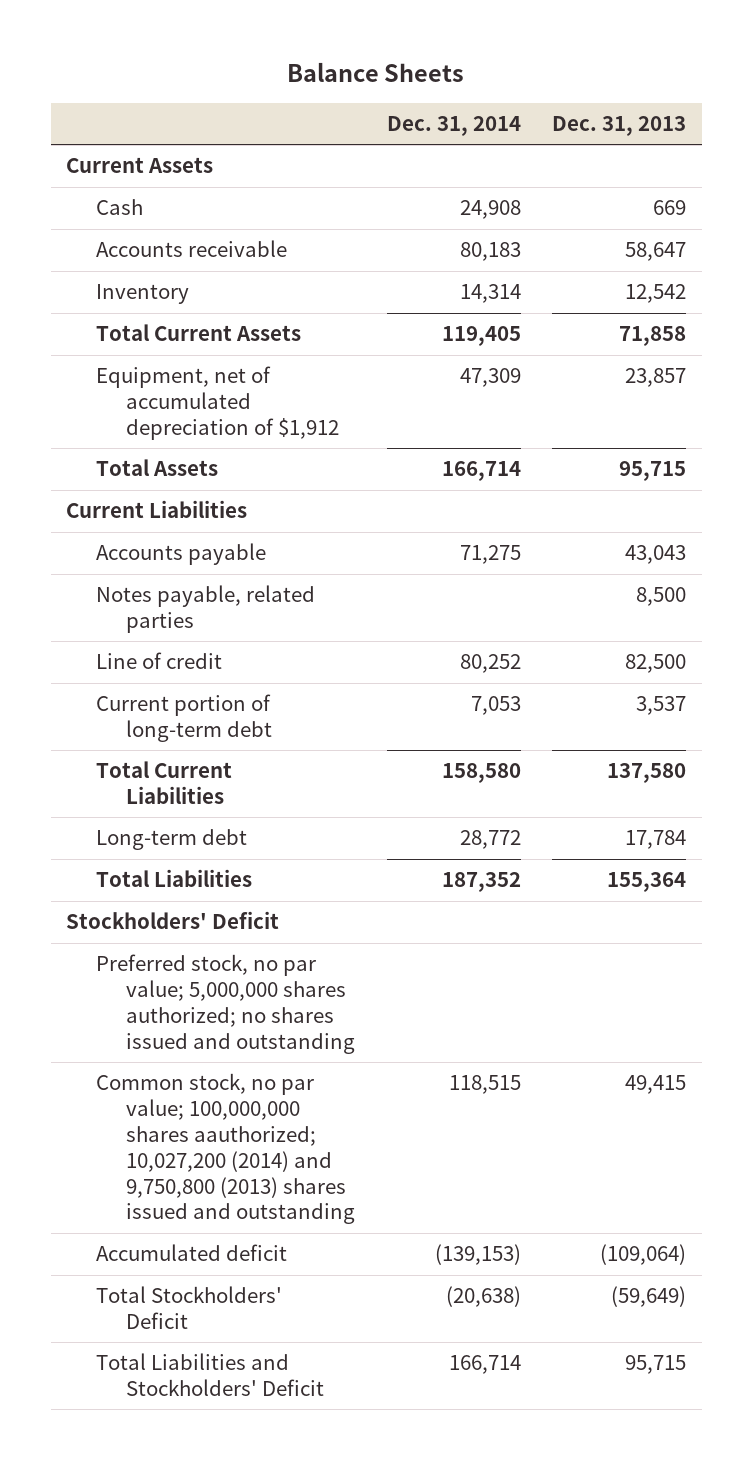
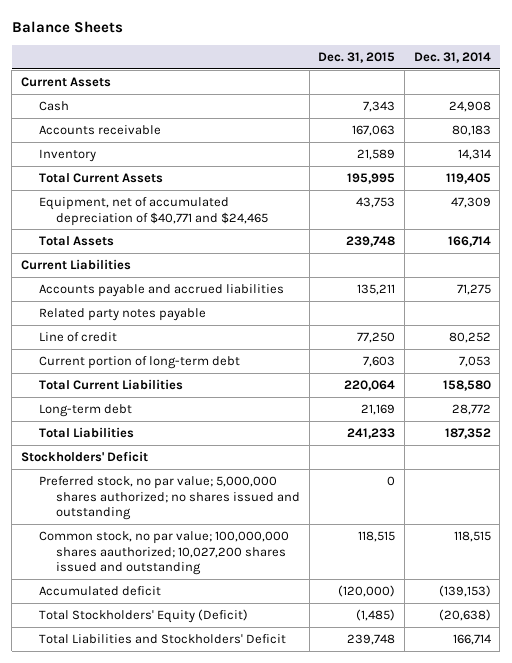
[552,115,687,136] Dec. 31, 2013 -> none
none -> [318,51,396,63] Dec. 31, 2015
[96,366,340,440] Equipment, net of accumulated depreciation of $1,912 -> [38,196,269,226] Equipment, net of accumulated depreciation of $40,771 and $24,465
[96,543,267,566] Accounts payable -> [38,283,284,297] Accounts payable and accrued liabilities
[96,585,316,634] Notes payable, related parties -> [38,307,206,321] Related party notes payable
[96,1073,356,1225] Common stock, no par value; 100,000,000 shares aauthorized; 10,027,200 (2014) and 9,750,800 (2013) shares issued and outstanding -> [38,530,289,576] Common stock, no par value; 100,000,000 shares aauthorized; 10,027,200 shares issued and outstanding
[96,1286,283,1330] Total Stockholders' Deficit -> [38,608,248,623] Total Stockholders' Equity (Deficit)

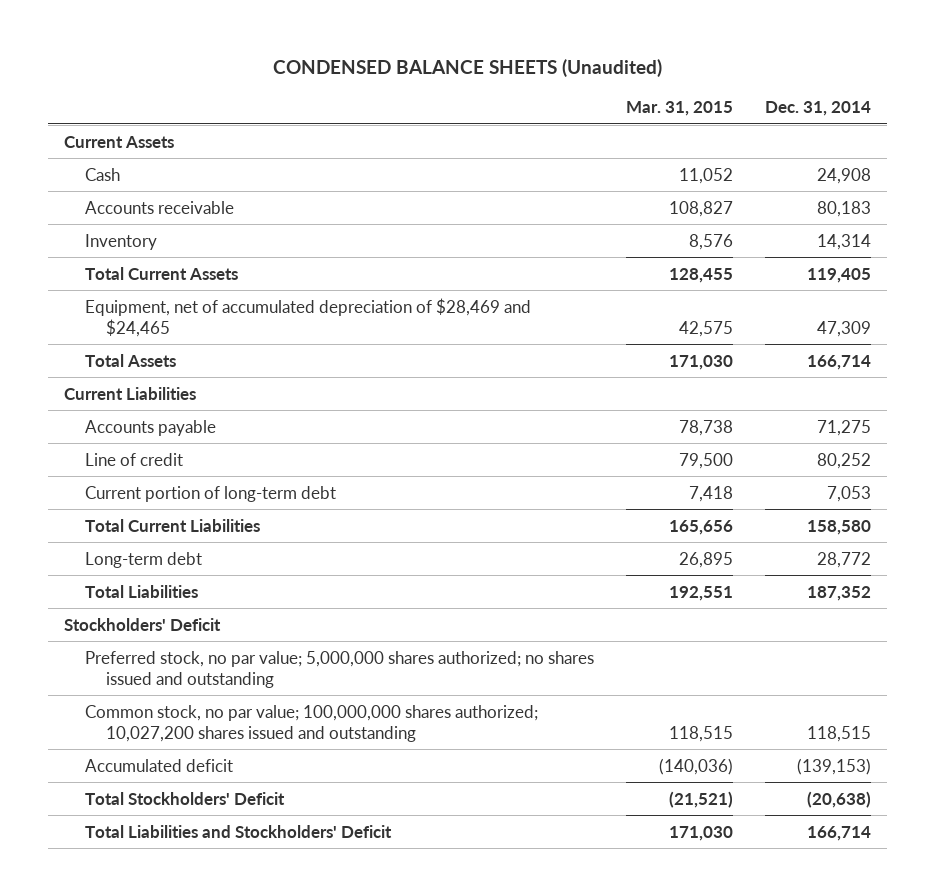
[11,21,123,34] Balance Sheets -> [272,58,662,77] CONDENSED BALANCE SHEETS (Unaudited)
[318,51,396,63] Dec. 31, 2015 -> none
none -> [626,101,734,117] Mar. 31, 2015
[38,196,269,226] Equipment, net of accumulated depreciation of $40,771 and $24,465 -> [85,297,532,337] Equipment, net of accumulated depreciation of $28,469 and $24,465
[38,307,206,321] Related party notes payable -> none
[38,283,284,297] Accounts payable and accrued liabilities -> [85,419,217,436] Accounts payable
[38,530,289,576] Common stock, no par value; 100,000,000 shares aauthorized; 10,027,200 shares issued and outstanding -> [85,704,539,742] Common stock, no par value; 100,000,000 shares authorized; 10,027,200 shares issued and outstanding
[38,608,248,623] Total Stockholders' Equity (Deficit) -> [85,791,286,805] Total Stockholders' Deficit

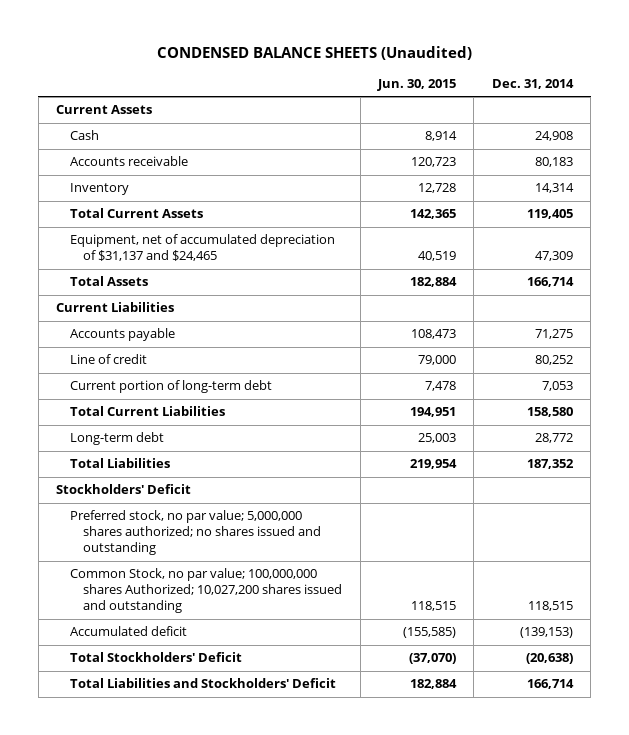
[626,101,734,117] Mar. 31, 2015 -> none
none -> [377,78,457,91] Jun. 30, 2015
[85,297,532,337] Equipment, net of accumulated depreciation of $28,469 and $24,465 -> [69,234,335,262] Equipment, net of accumulated depreciation of $31,137 and $24,465
[85,704,539,742] Common stock, no par value; 100,000,000 shares authorized; 10,027,200 shares issued and outstanding -> [69,568,343,614] Common Stock, no par value; 100,000,000 shares Authorized; 10,027,200 shares issued and outstanding

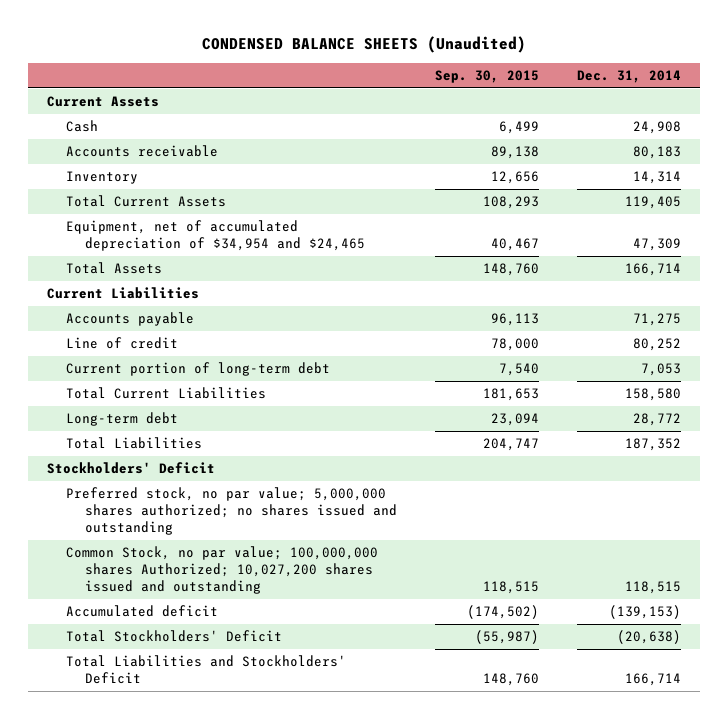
[377,78,457,91] Jun. 30, 2015 -> none
none -> [435,69,540,83] Sep. 30, 2015
[69,234,335,262] Equipment, net of accumulated depreciation of $31,137 and $24,465 -> [66,220,366,252] Equipment, net of accumulated depreciation of $34,954 and $24,465

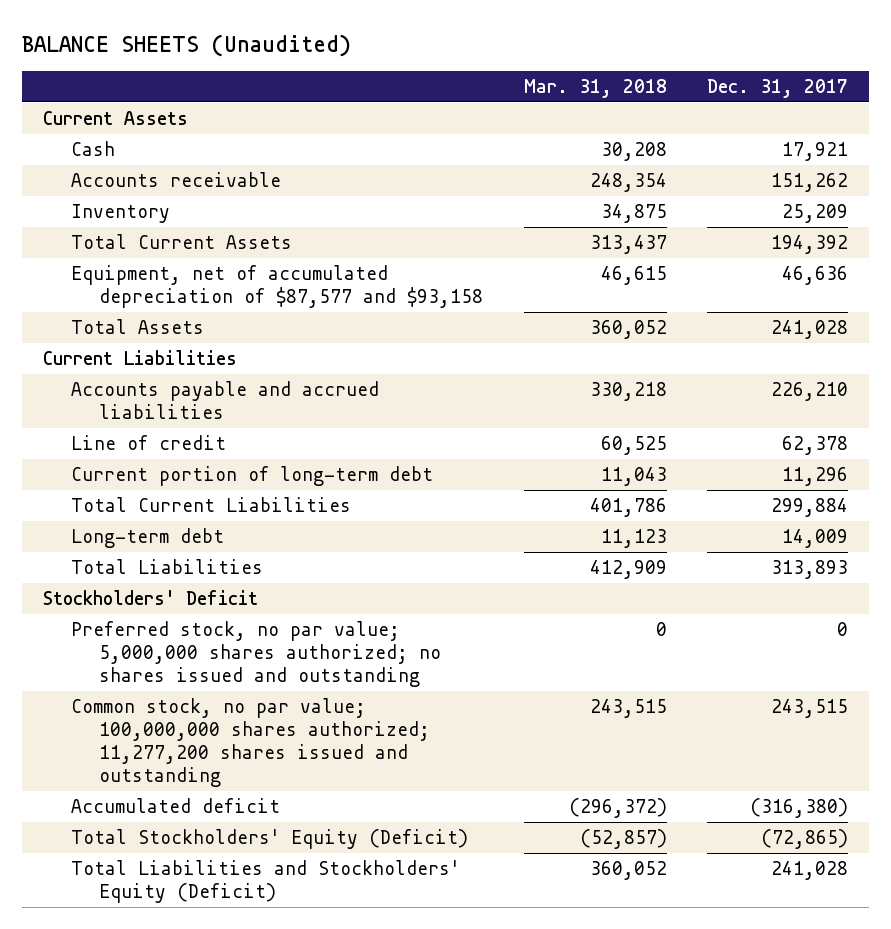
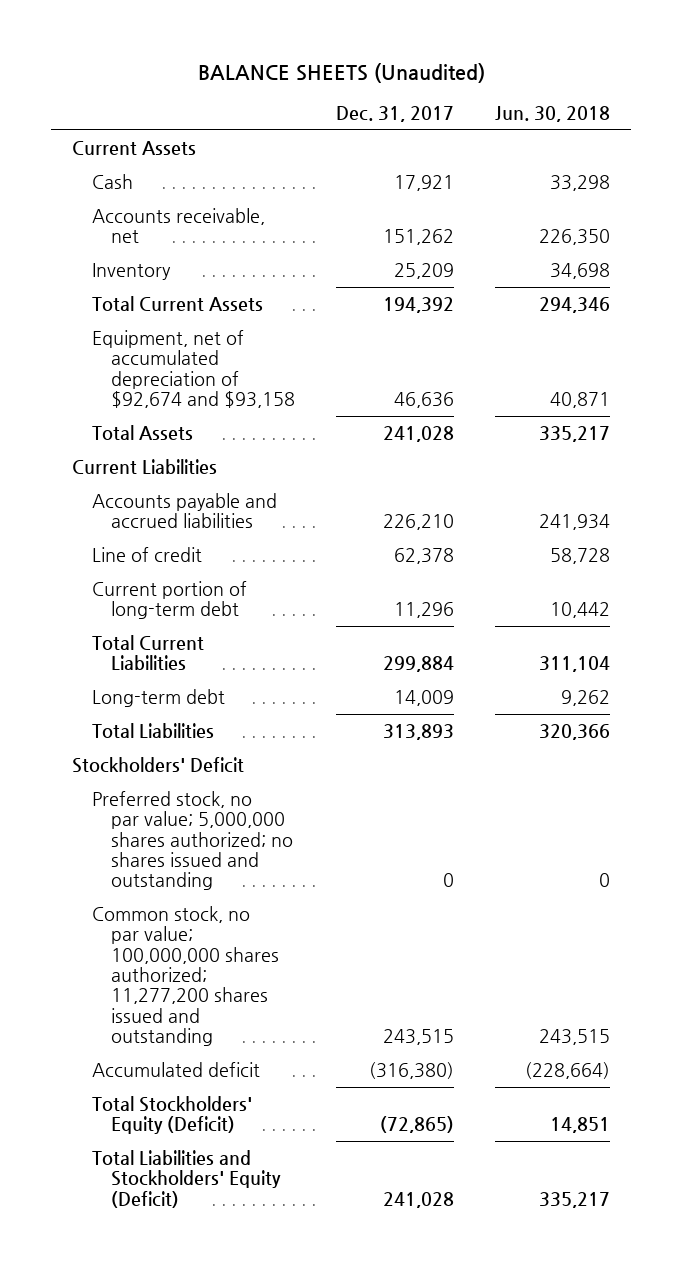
[523,78,667,98] Mar. 31, 2018 -> none
none -> [495,106,611,123] Jun. 30, 2018
[70,171,281,187] Accounts receivable -> [91,207,265,244] Accounts receivable, net
[70,264,483,309] Equipment, net of accumulated depreciation of $87,577 and $93,158 -> [91,329,296,409] Equipment, net of accumulated depreciation of $92,674 and $93,158

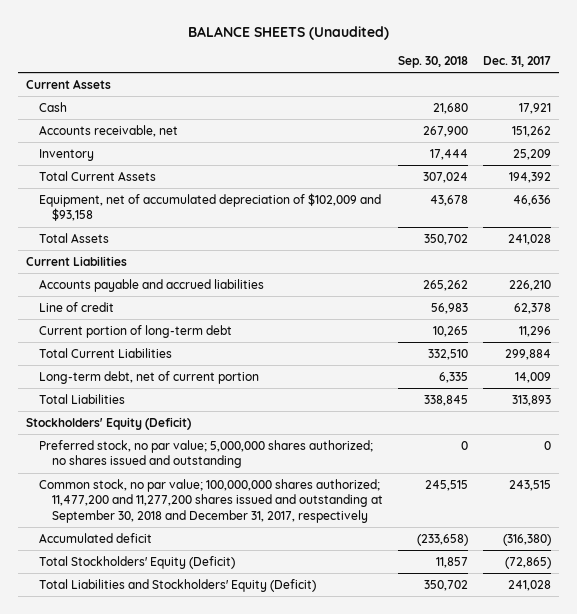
[495,106,611,123] Jun. 30, 2018 -> none
none -> [398,55,469,68] Sep. 30, 2018
[91,329,296,409] Equipment, net of accumulated depreciation of $92,674 and $93,158 -> [38,192,381,222] Equipment, net of accumulated depreciation of $102,009 and $93,158
[91,688,225,707] Long-term debt -> [38,370,259,384] Long-term debt, net of current portion
[72,756,245,773] Stockholders' Deficit -> [25,416,191,430] Stockholders' Equity (Deficit)
[91,905,280,1047] Common stock, no par value; 100,000,000 shares authorized; 11,277,200 shares issued and outstanding -> [38,478,383,523] Common stock, no par value; 100,000,000 shares authorized; 11,477,200 and 11,277,200 shares issued and outstanding at September 30, 2018 and December 31, 2017, respectively

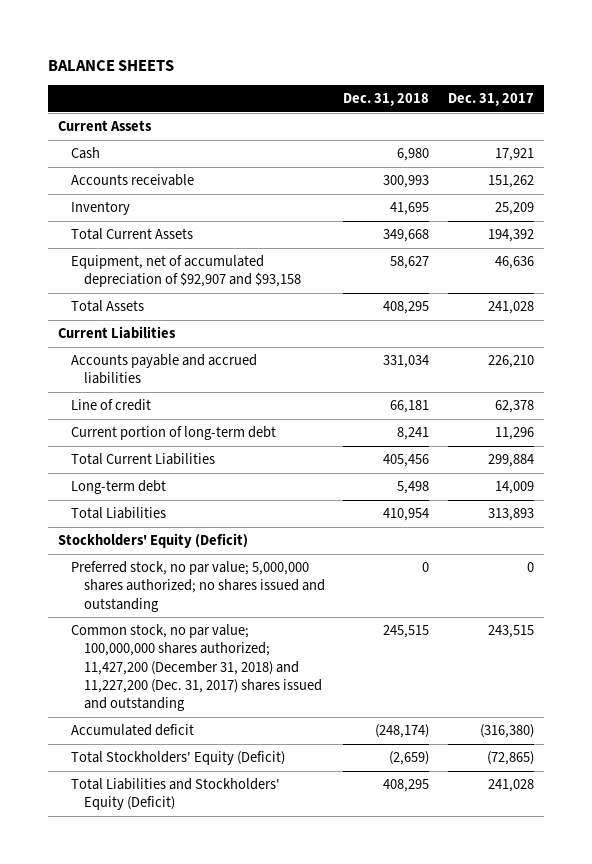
[187,25,389,40] BALANCE SHEETS (Unaudited) -> [48,59,175,71] BALANCE SHEETS
[398,55,469,68] Sep. 30, 2018 -> none
none -> [343,93,430,107] Dec. 31, 2018
[38,124,178,137] Accounts receivable, net -> [70,174,194,187] Accounts receivable
[38,192,381,222] Equipment, net of accumulated depreciation of $102,009 and $93,158 -> [70,255,301,288] Equipment, net of accumulated depreciation of $92,907 and $93,158
[38,370,259,384] Long-term debt, net of current portion -> [70,480,166,495] Long-term debt
[38,478,383,523] Common stock, no par value; 100,000,000 shares authorized; 11,477,200 and 11,277,200 shares issued and outstanding at September 30, 2018 and December 31, 2017, respectively -> [70,624,322,712] Common stock, no par value; 100,000,000 shares authorized; 11,427,200 (December 31, 2018) and 11,227,200 (Dec. 31, 2017) shares issued and outstanding

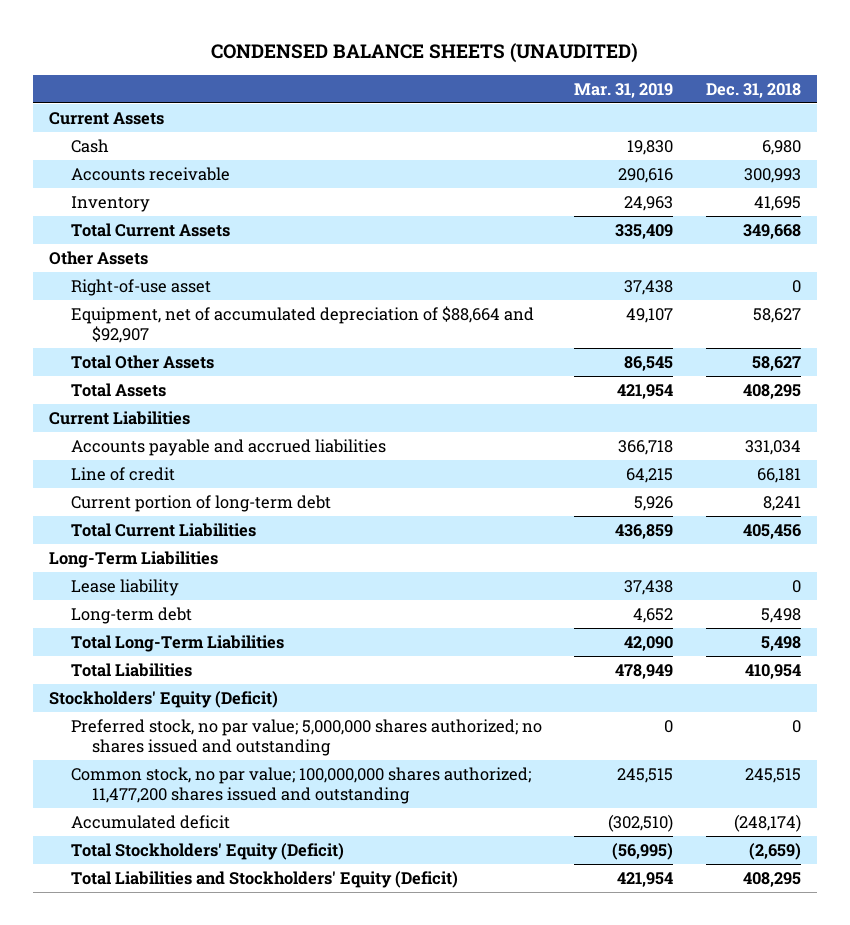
[48,59,175,71] BALANCE SHEETS -> [211,43,639,64] CONDENSED BALANCE SHEETS (UNAUDITED)
[448,93,535,107] Dec. 31, 2017 -> none
none -> [574,82,674,98] Mar. 31, 2019
none -> [49,250,149,265] Other Assets
none -> [70,278,211,296] Right-of-use asset
[70,255,301,288] Equipment, net of accumulated depreciation of $92,907 and $93,158 -> [70,305,534,344] Equipment, net of accumulated depreciation of $88,664 and $92,907
none -> [70,354,214,369] Total Other Assets
none -> [49,550,219,568] Long-Term Liabilities
none -> [70,578,179,596] Lease liability
none -> [70,634,284,652] Total Long-Term Liabilities
[70,624,322,712] Common stock, no par value; 100,000,000 shares authorized; 11,427,200 (December 31, 2018) and 11,227,200 (Dec. 31, 2017) shares issued and outstanding -> [70,766,531,805] Common stock, no par value; 100,000,000 shares authorized; 11,477,200 shares issued and outstanding

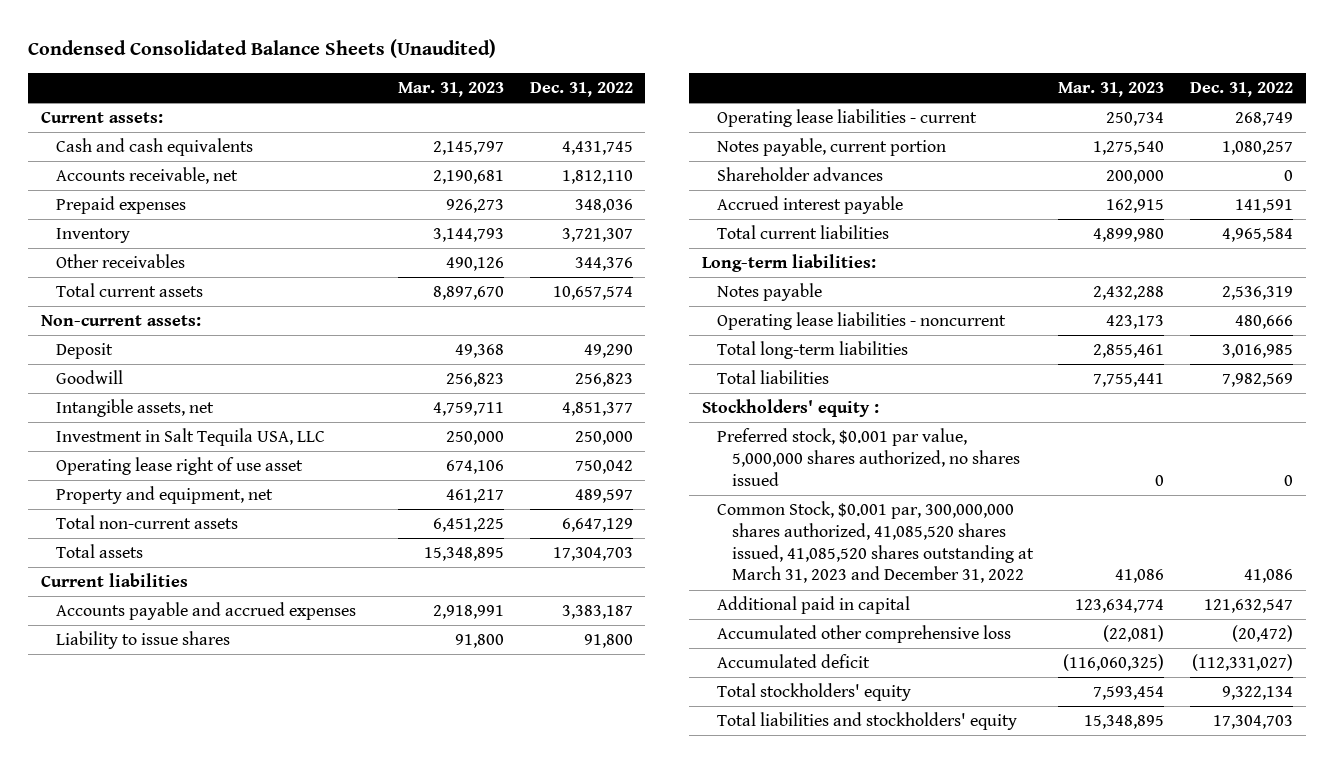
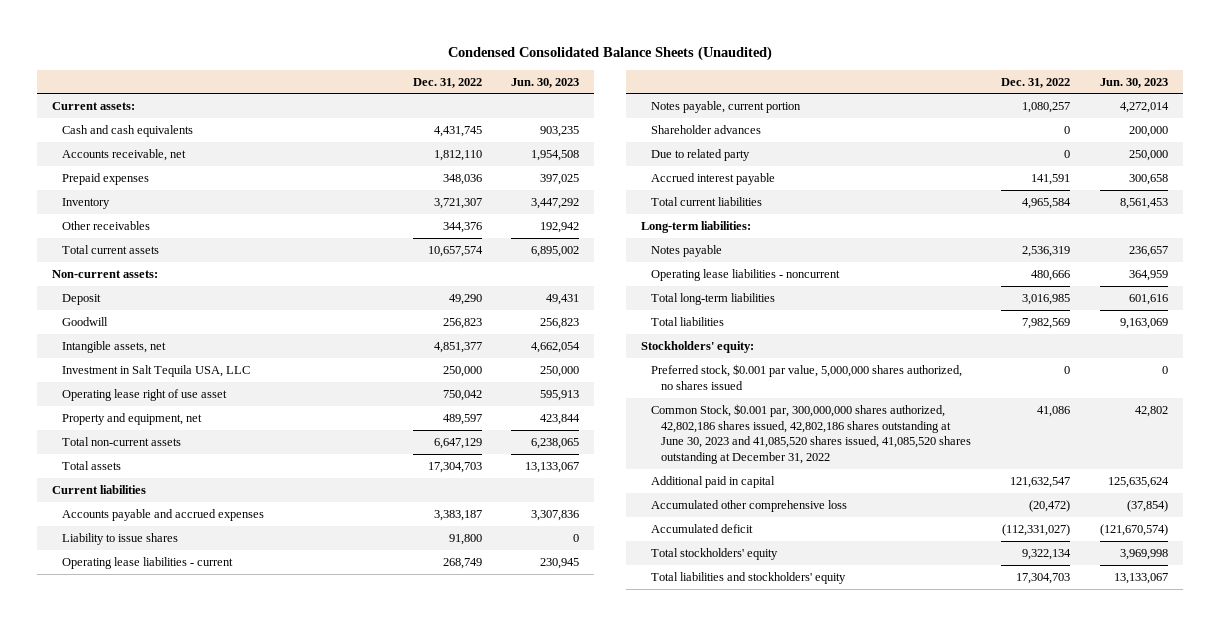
[397,81,504,97] Mar. 31, 2023 -> none
none -> [511,77,580,88] Jun. 30, 2023
none -> [651,149,751,162] Due to related party
[702,399,880,418] Stockholders' equity : -> [640,341,754,354] Stockholders' equity:
[716,501,1034,584] Common Stock, $0.001 par, 300,000,000 shares authorized, 41,085,520 shares issued, 41,085,520 shares outstanding at March 31, 2023 and December 31, 2022 -> [651,404,972,464] Common Stock, $0.001 par, 300,000,000 shares authorized, 42,802,186 shares issued, 42,802,186 shares outstanding at June 30, 2023 and 41,085,520 shares issued, 41,085,520 shares outstanding at December 31, 2022

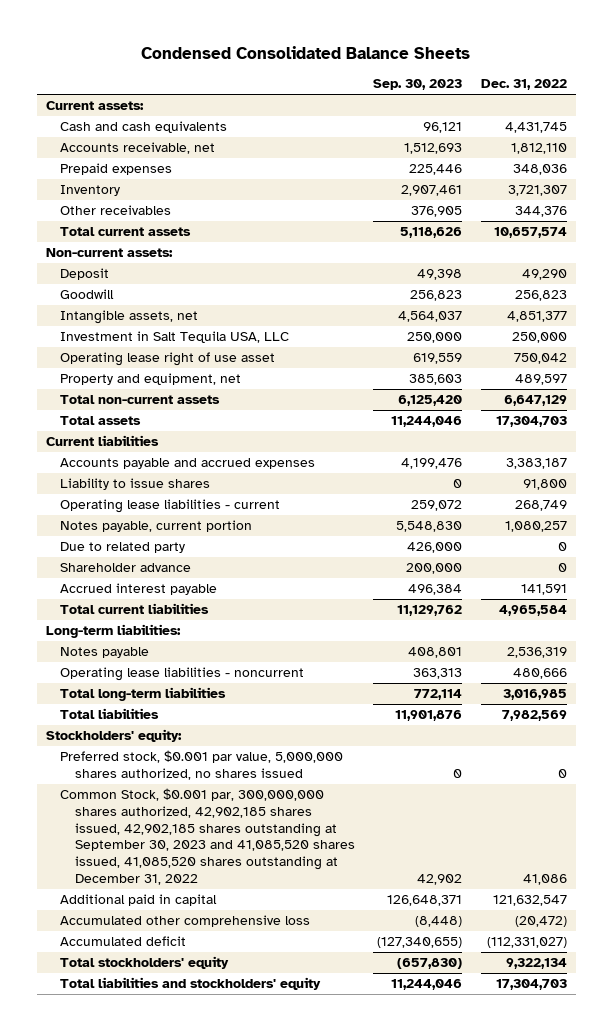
[448,45,773,61] Condensed Consolidated Balance Sheets (Unaudited) -> [141,45,471,59] Condensed Consolidated Balance Sheets
[511,77,580,88] Jun. 30, 2023 -> none
none -> [373,79,463,91] Sep. 30, 2023
[651,125,762,135] Shareholder advances -> none
none -> [60,563,192,573] Shareholder advance
[651,404,972,464] Common Stock, $0.001 par, 300,000,000 shares authorized, 42,802,186 shares issued, 42,802,186 shares outstanding at June 30, 2023 and 41,085,520 shares issued, 41,085,520 shares outstanding at December 31, 2022 -> [60,788,356,885] Common Stock, $0.001 par, 300,000,000 shares authorized, 42,902,185 shares issued, 42,902,185 shares outstanding at September 30, 2023 and 41,085,520 shares issued, 41,085,520 shares outstanding at December 31, 2022

